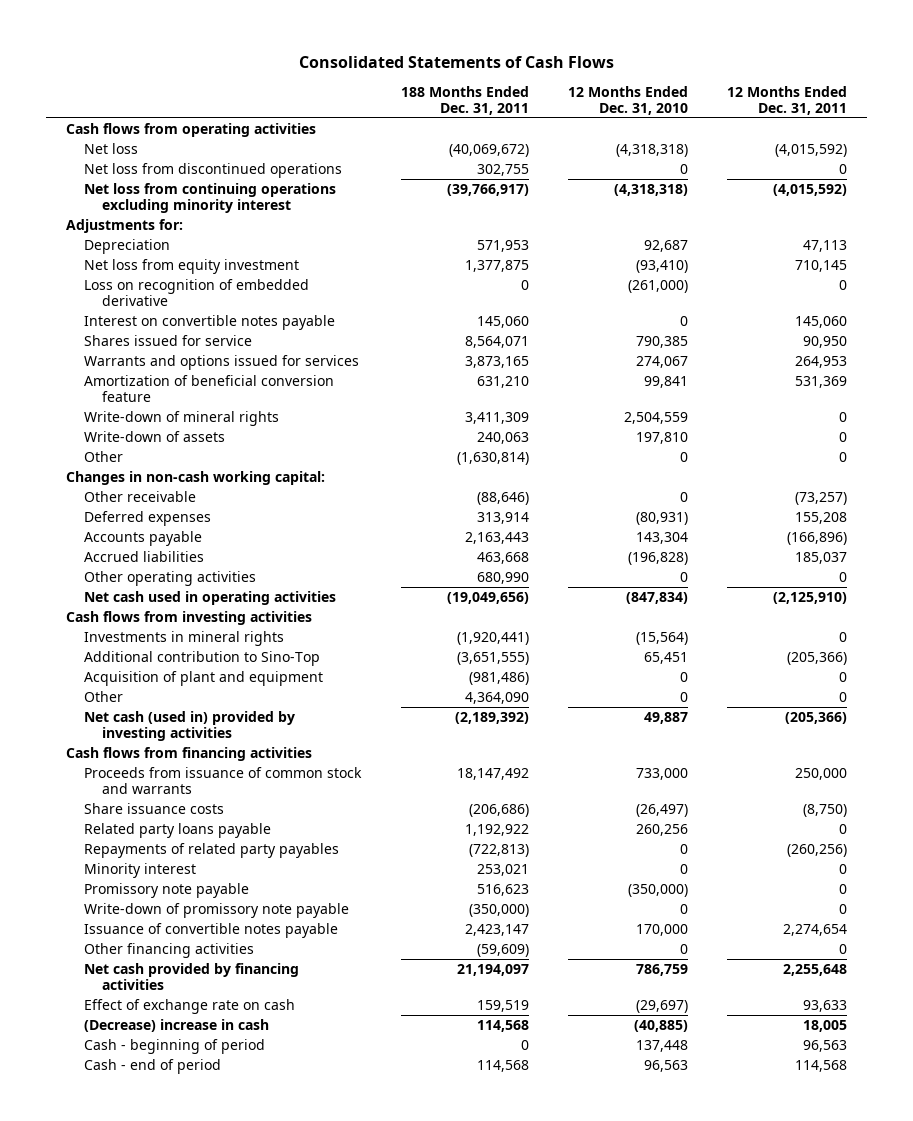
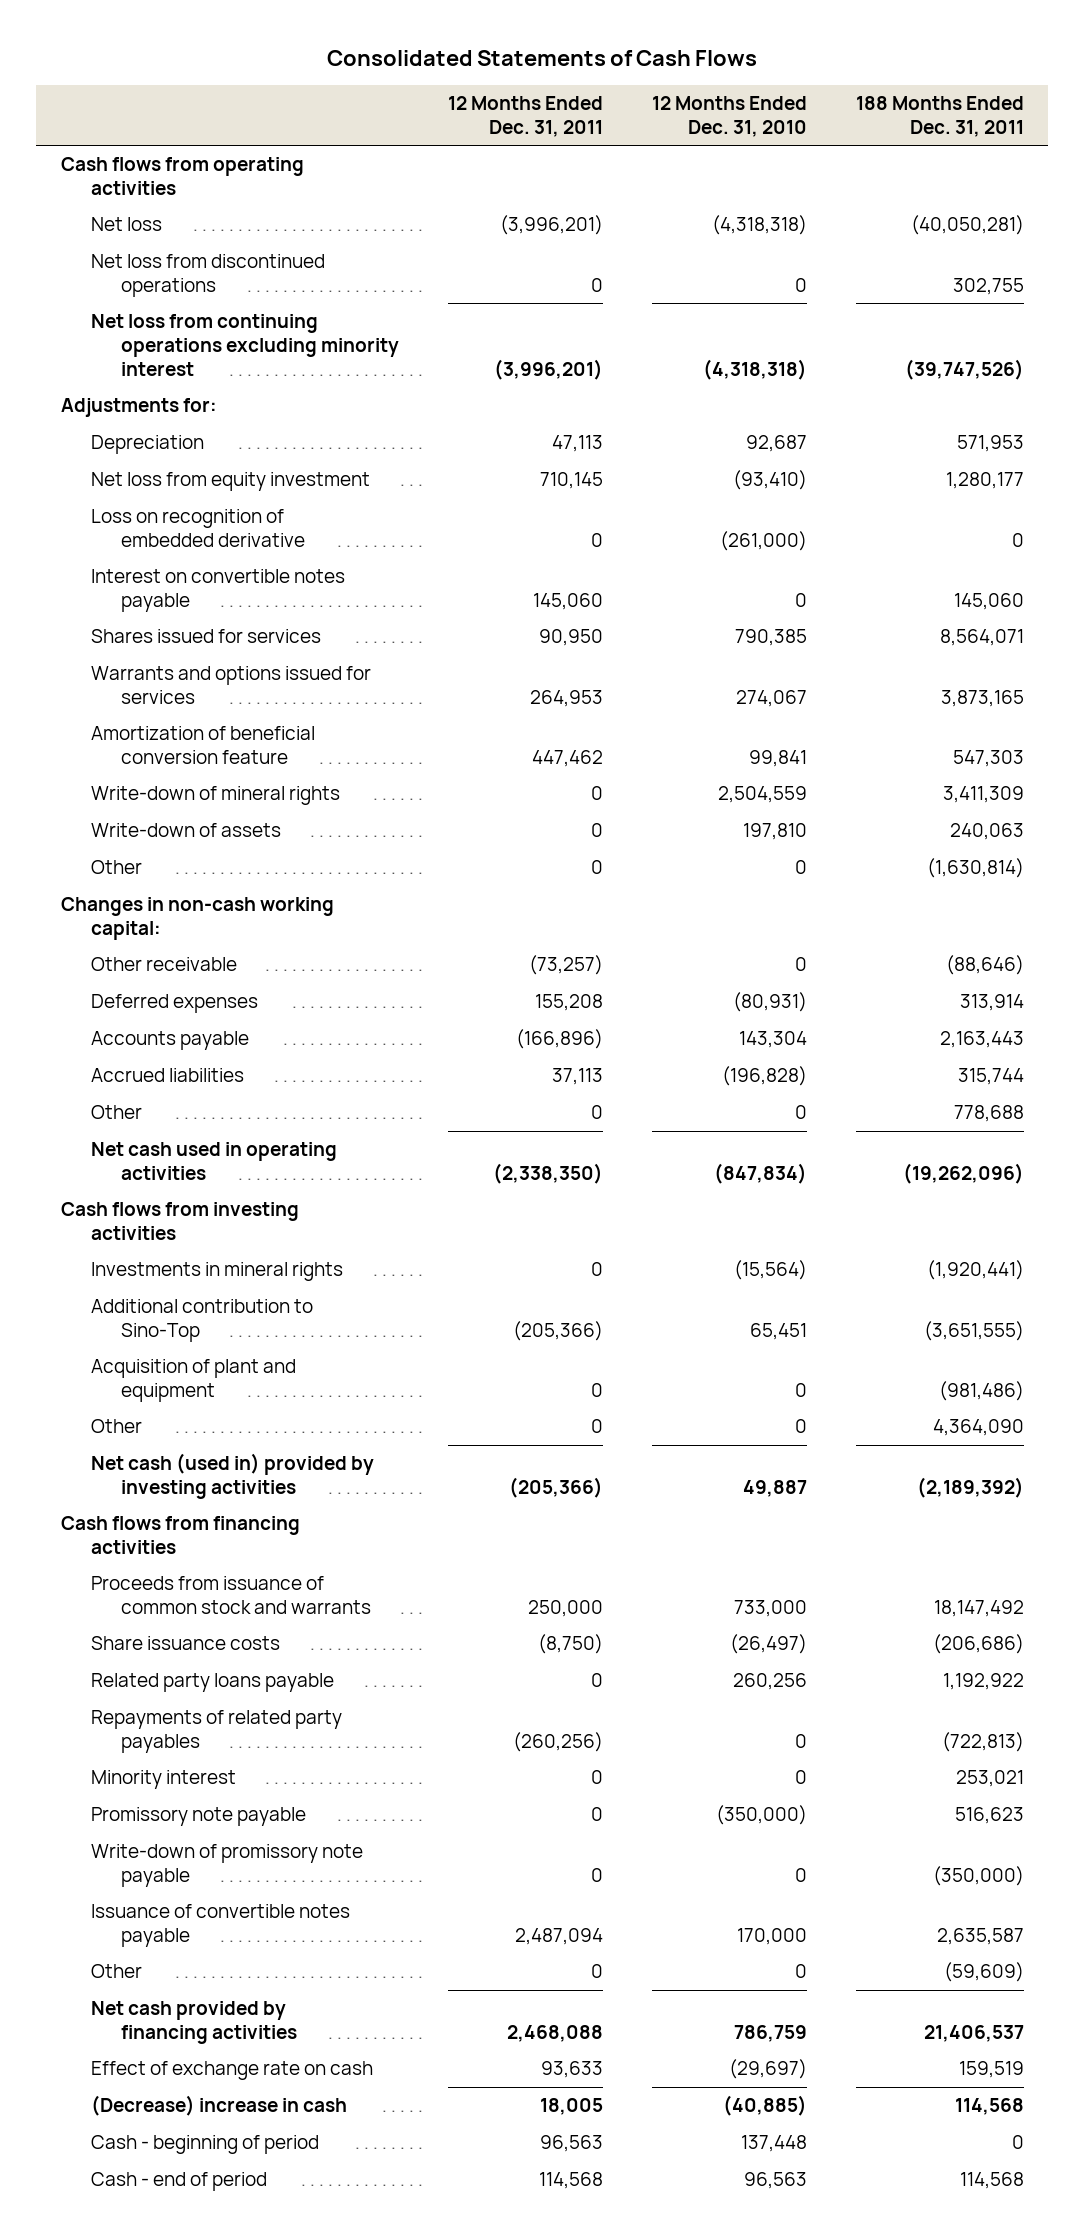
[448,144,529,158] (40,069,672) -> [910,215,1024,236] (40,050,281)
[775,144,848,158] (4,015,592) -> [499,215,603,236] (3,996,201)
[446,184,529,197] (39,766,917) -> [904,358,1024,380] (39,747,526)
[773,184,848,197] (4,015,592) -> [493,358,603,380] (3,996,201)
[464,260,529,273] 1,377,875 -> [945,472,1024,490] 1,280,177
[84,335,253,347] Shares issued for service -> [90,629,321,644] Shares issued for services
[476,376,529,389] 631,210 -> [952,749,1024,767] 547,303
[795,376,848,389] 531,369 -> [531,749,603,767] 447,462
[476,552,529,565] 463,668 -> [957,1068,1024,1086] 315,744
[795,552,848,565] 185,037 -> [551,1068,603,1086] 37,113
[84,571,257,587] Other operating activities -> [90,1105,142,1120] Other
[476,572,529,585] 680,990 -> [953,1105,1024,1123] 778,688
[446,592,529,605] (19,049,656) -> [902,1162,1024,1184] (19,262,096)
[773,592,848,605] (2,125,910) -> [492,1162,603,1184] (2,338,350)
[464,924,529,937] 2,423,147 -> [936,1927,1024,1945] 2,635,587
[783,924,848,937] 2,274,654 -> [514,1927,603,1945] 2,487,094
[84,943,255,959] Other financing activities -> [90,1964,142,1979] Other
[456,964,529,977] 21,194,097 -> [923,2024,1024,2042] 21,406,537
[783,964,848,977] 2,255,648 -> [506,2024,603,2042] 2,468,088

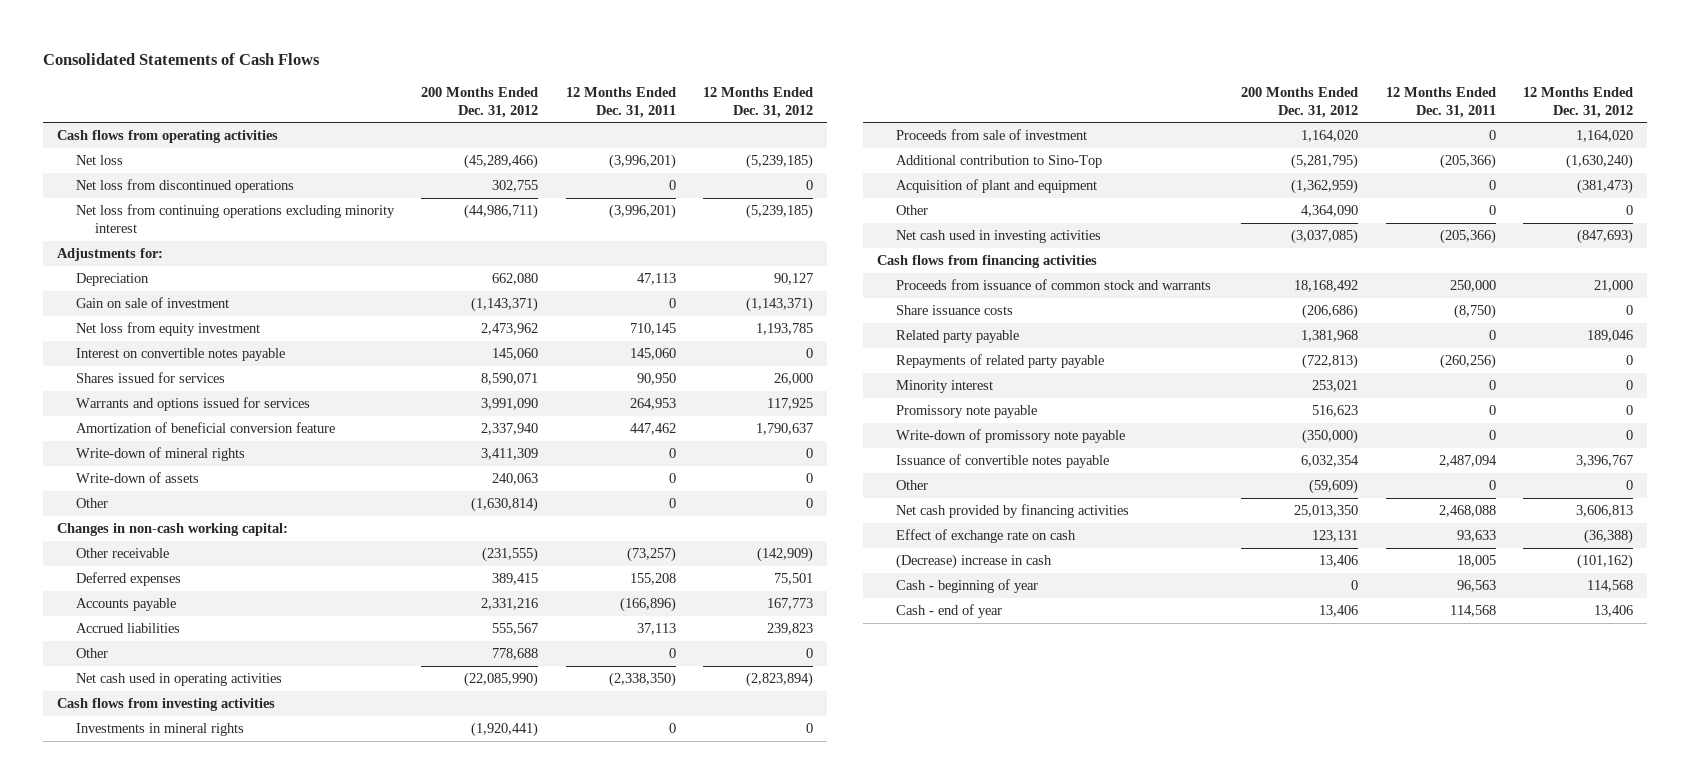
[651,96,807,137] 12 Months Ended Dec. 31, 2010 -> none
[855,96,1024,137] 188 Months Ended Dec. 31, 2011 -> none
none -> [421,86,539,118] 200 Months Ended Dec. 31, 2012
none -> [703,86,814,118] 12 Months Ended Dec. 31, 2012
none -> [75,296,229,308] Gain on sale of investment
[90,509,305,547] Loss on recognition of embedded derivative -> none
none -> [895,128,1087,140] Proceeds from sale of investment
[90,1453,374,1499] Net cash (used in) provided by investing activities -> [895,229,1101,243] Net cash used in investing activities
[90,1673,334,1693] Related party loans payable -> [895,329,1019,343] Related party payable
[90,1710,342,1753] Repayments of related party payables -> [895,353,1104,368] Repayments of related party payable
[90,2135,319,2155] Cash - beginning of period -> [895,578,1038,593] Cash - beginning of year
[90,2172,267,2192] Cash - end of period -> [895,603,1002,618] Cash - end of year

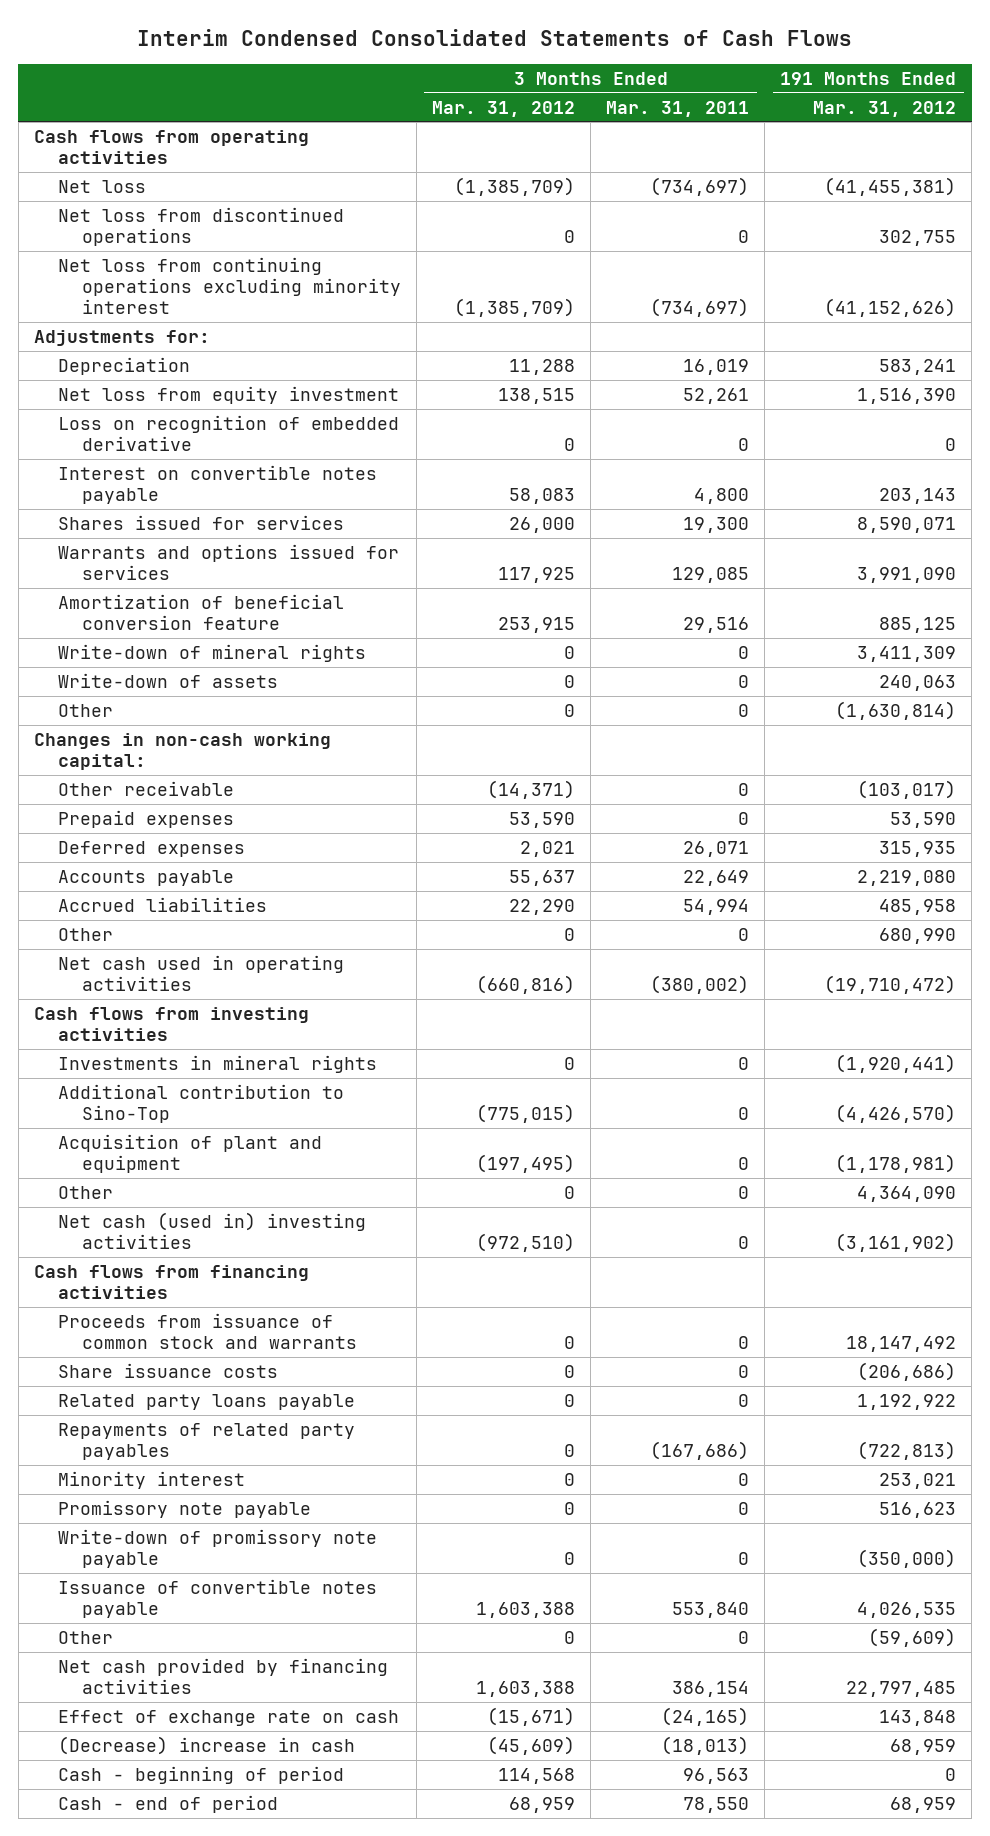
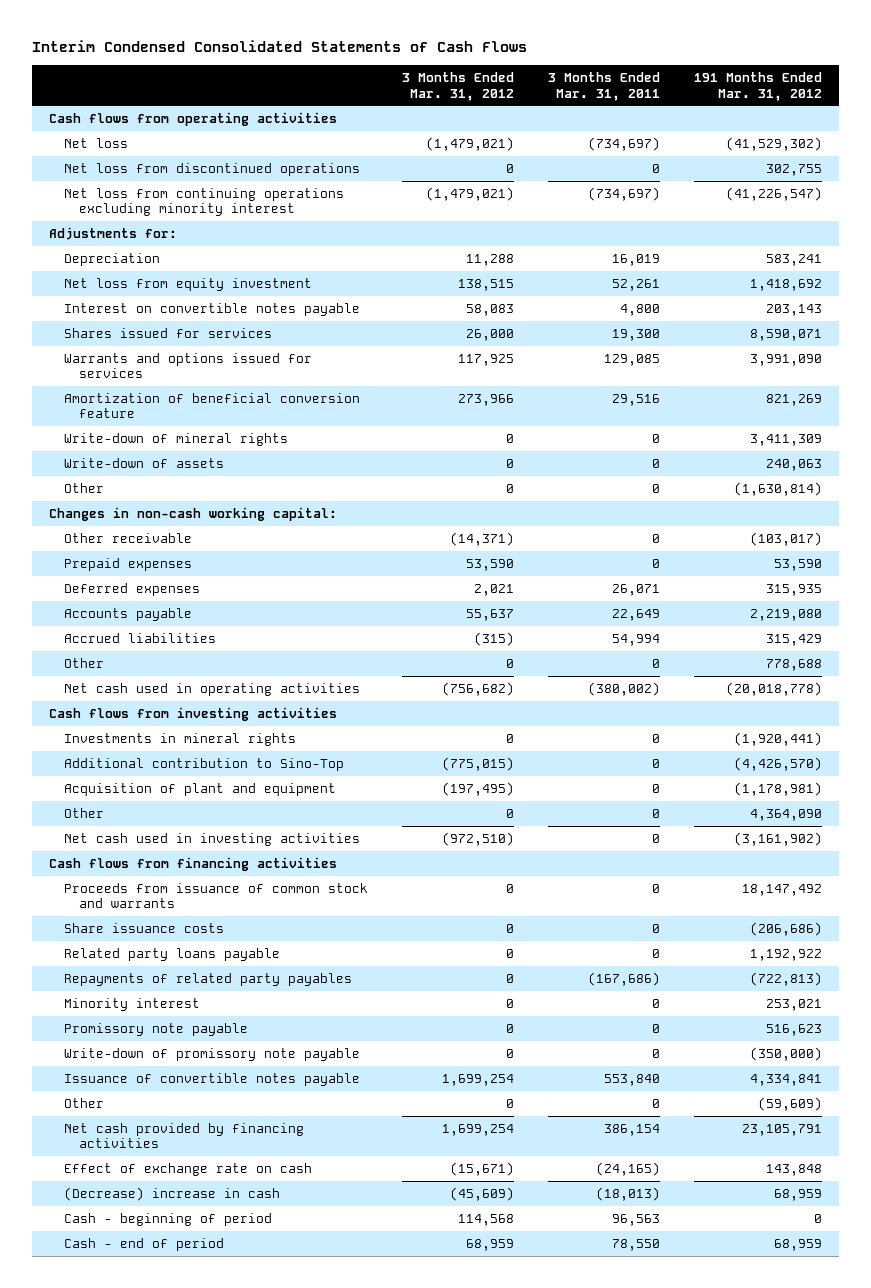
[454,176,576,196] (1,385,709) -> [426,136,515,151] (1,479,021)
[824,176,957,196] (41,455,381) -> [726,136,823,151] (41,529,302)
[454,297,576,317] (1,385,709) -> [426,186,515,201] (1,479,021)
[824,297,957,317] (41,152,626) -> [726,186,823,201] (41,226,547)
[57,414,399,451] Loss on recognition of embedded derivative -> none
[857,387,957,404] 1,516,390 -> [750,278,823,291] 1,418,692
[498,616,576,633] 253,915 -> [458,393,515,406] 273,966
[879,616,957,633] 885,125 -> [766,393,823,406] 821,269
[509,898,576,915] 22,290 -> [474,631,515,646] (315)
[879,898,957,915] 485,958 -> [766,633,823,646] 315,429
[879,927,957,944] 680,990 -> [766,658,823,671] 778,688
[476,974,576,994] (660,816) -> [442,681,515,696] (756,682)
[824,974,957,994] (19,710,472) -> [726,681,823,696] (20,018,778)
[57,1211,366,1249] Net cash (used in) investing activities -> [64,832,361,846] Net cash used in investing activities
[476,1601,576,1618] 1,603,388 -> [442,1073,515,1086] 1,699,254
[857,1601,957,1618] 4,026,535 -> [750,1073,823,1086] 4,334,841
[476,1680,576,1697] 1,603,388 -> [442,1123,515,1136] 1,699,254
[846,1680,957,1697] 22,797,485 -> [742,1123,823,1136] 23,105,791

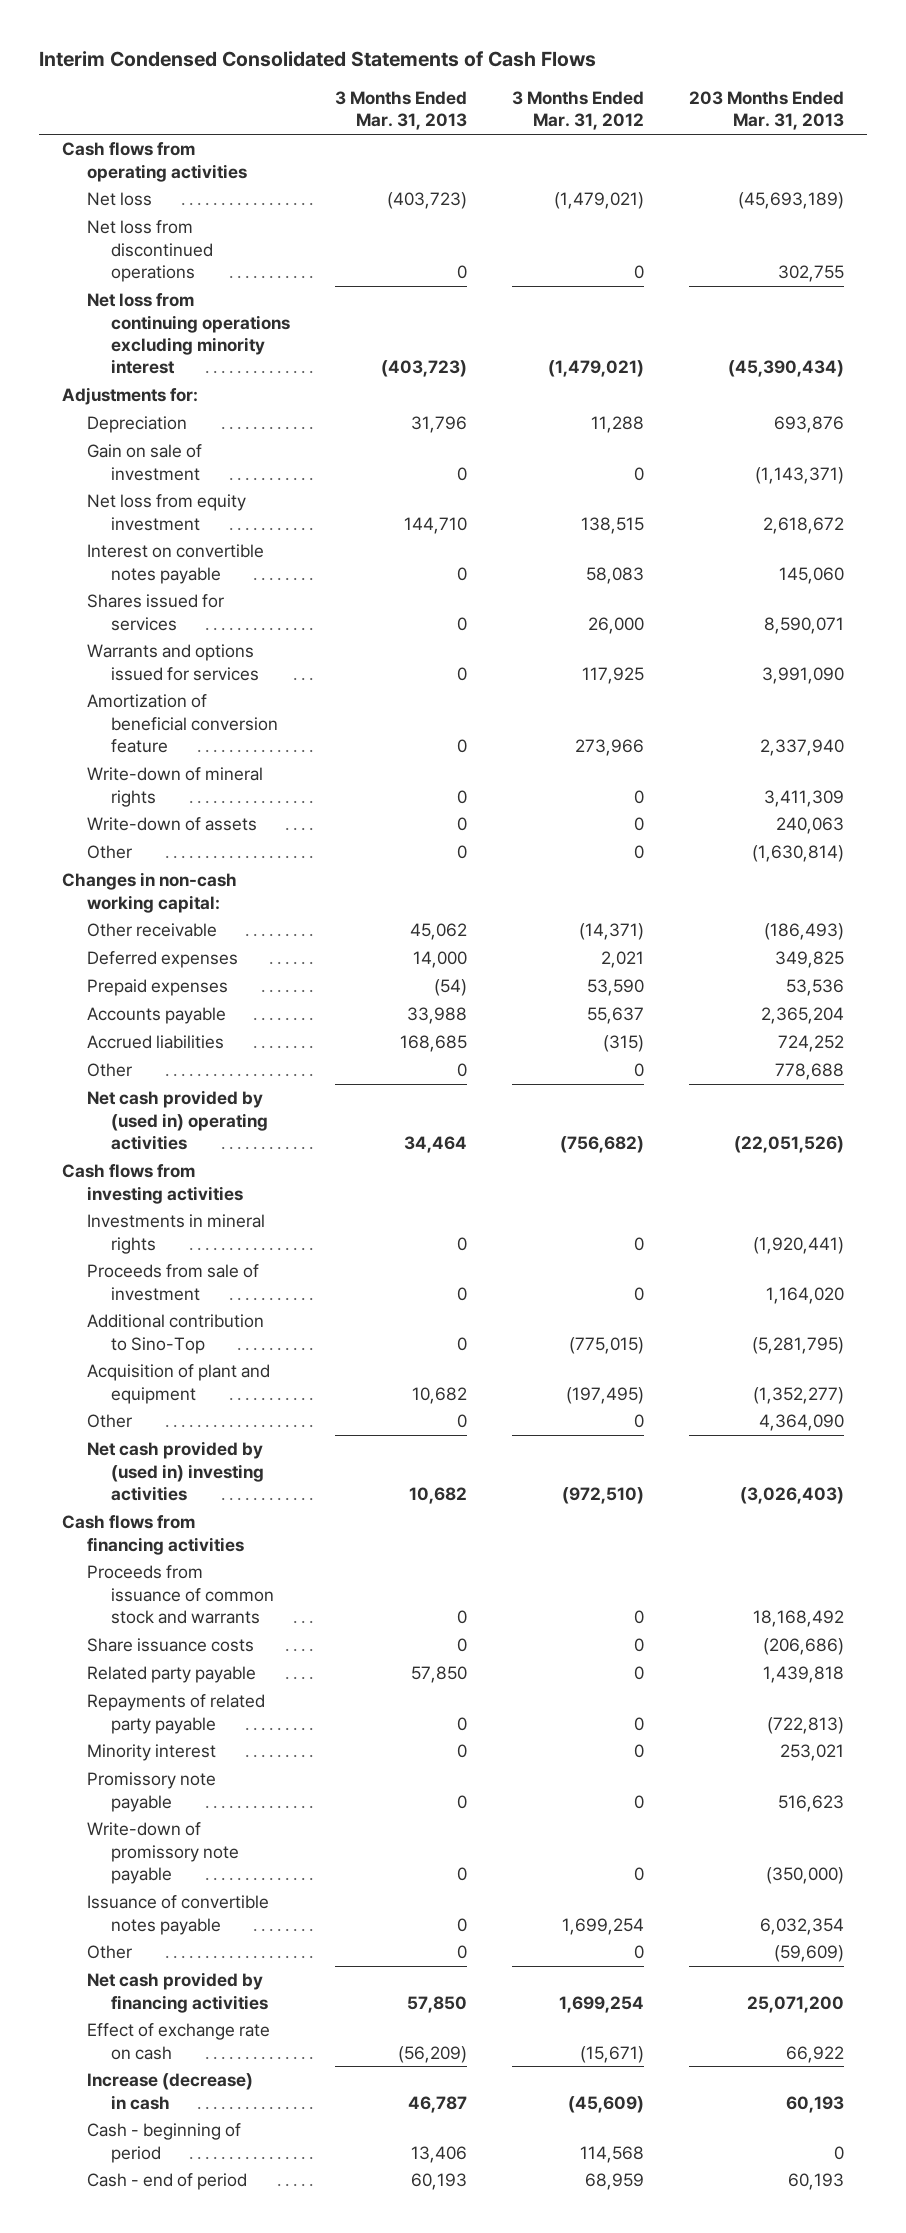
[548,72,661,101] 3 Months Ended Mar. 31, 2011 -> none
[694,72,823,101] 191 Months Ended Mar. 31, 2012 -> none
none -> [335,90,468,131] 3 Months Ended Mar. 31, 2013
none -> [689,90,845,131] 203 Months Ended Mar. 31, 2013
none -> [86,444,202,481] Gain on sale of investment
[64,557,193,571] Prepaid expenses -> [86,979,228,997] Prepaid expenses
[64,682,361,696] Net cash used in operating activities -> [86,1090,269,1150] Net cash provided by (used in) operating activities
none -> [86,1264,259,1301] Proceeds from sale of investment
[64,832,361,846] Net cash used in investing activities -> [86,1441,265,1501] Net cash provided by (used in) investing activities
[64,947,281,961] Related party loans payable -> [86,1666,256,1684] Related party payable
[64,972,353,986] Repayments of related party payables -> [86,1694,265,1734] Repayments of related party payable
[64,1186,281,1201] (Decrease) increase in cash -> [86,2073,253,2110] Increase (decrease) in cash

